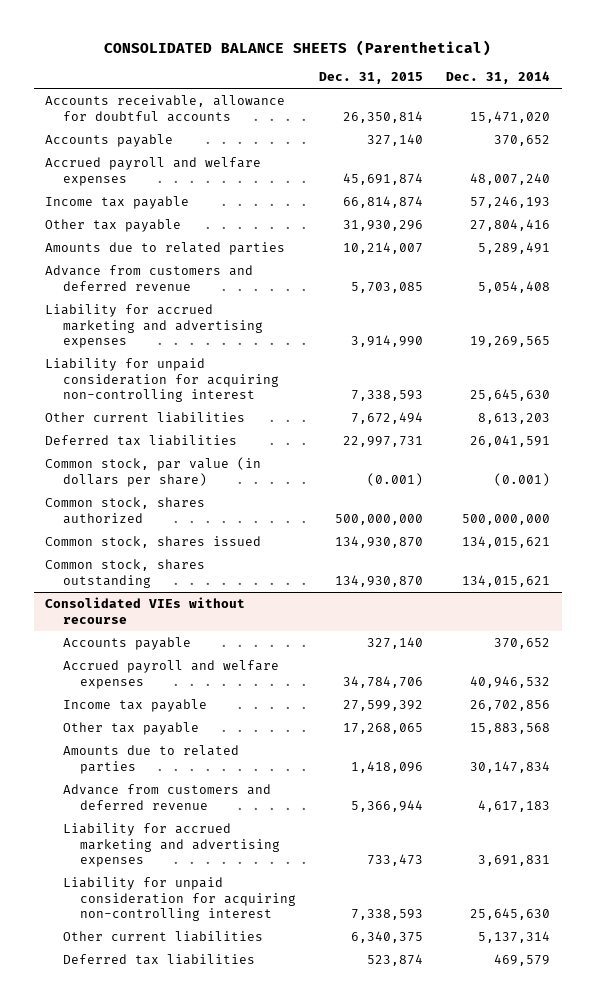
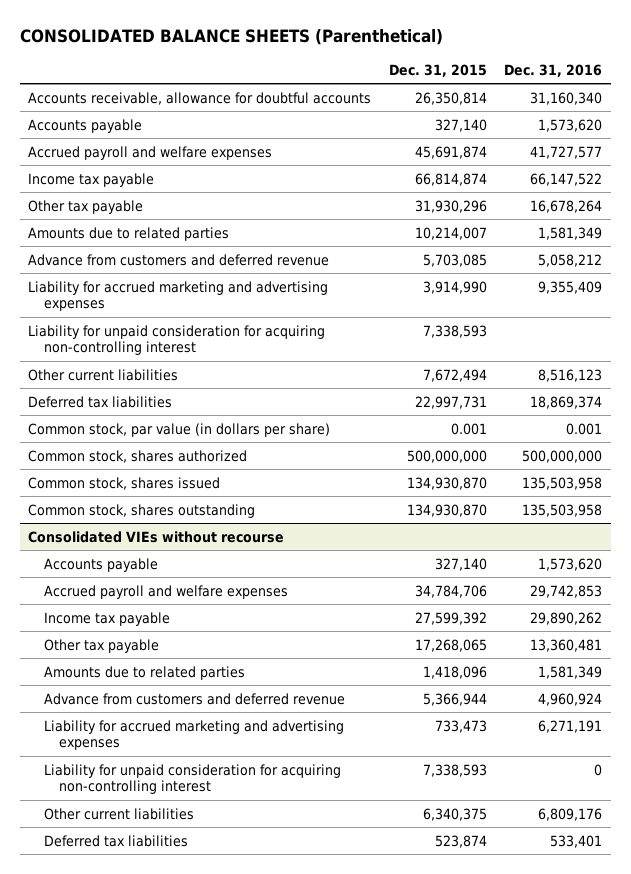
[446,71,551,85] Dec. 31, 2014 -> none
none -> [504,63,603,77] Dec. 31, 2016
[367,472,424,486] (0.001) -> [450,422,487,435] 0.001

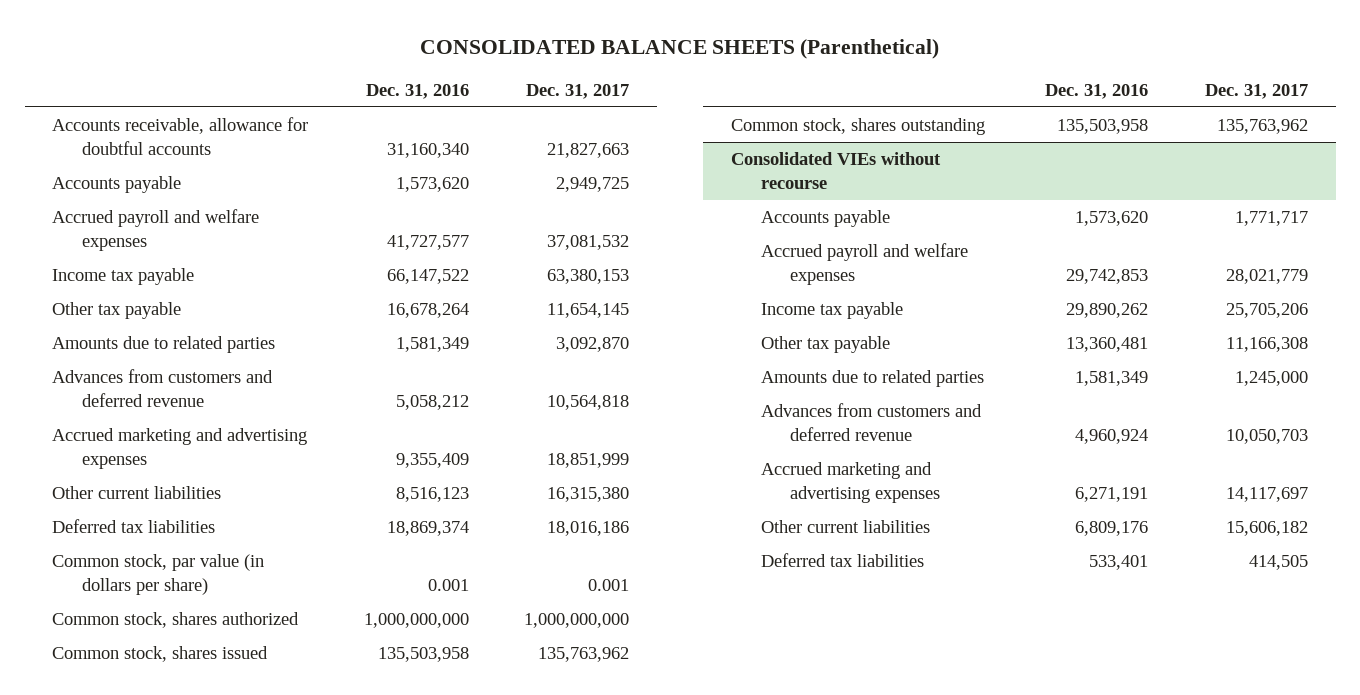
[388,63,487,77] Dec. 31, 2015 -> none
none -> [526,83,630,99] Dec. 31, 2017
[28,324,326,356] Liability for unpaid consideration for acquiring non-controlling interest -> none
[28,253,330,266] Advance from customers and deferred revenue -> [52,369,274,407] Advances from customers and deferred revenue
[28,280,329,312] Liability for accrued marketing and advertising expenses -> [52,428,308,469] Accrued marketing and advertising expenses
[522,449,603,463] 500,000,000 -> [363,613,469,629] 1,000,000,000
[43,763,341,795] Liability for unpaid consideration for acquiring non-controlling interest -> none
[43,692,345,705] Advance from customers and deferred revenue -> [760,403,982,441] Advances from customers and deferred revenue
[43,719,344,751] Liability for accrued marketing and advertising expenses -> [760,462,941,503] Accrued marketing and advertising expenses

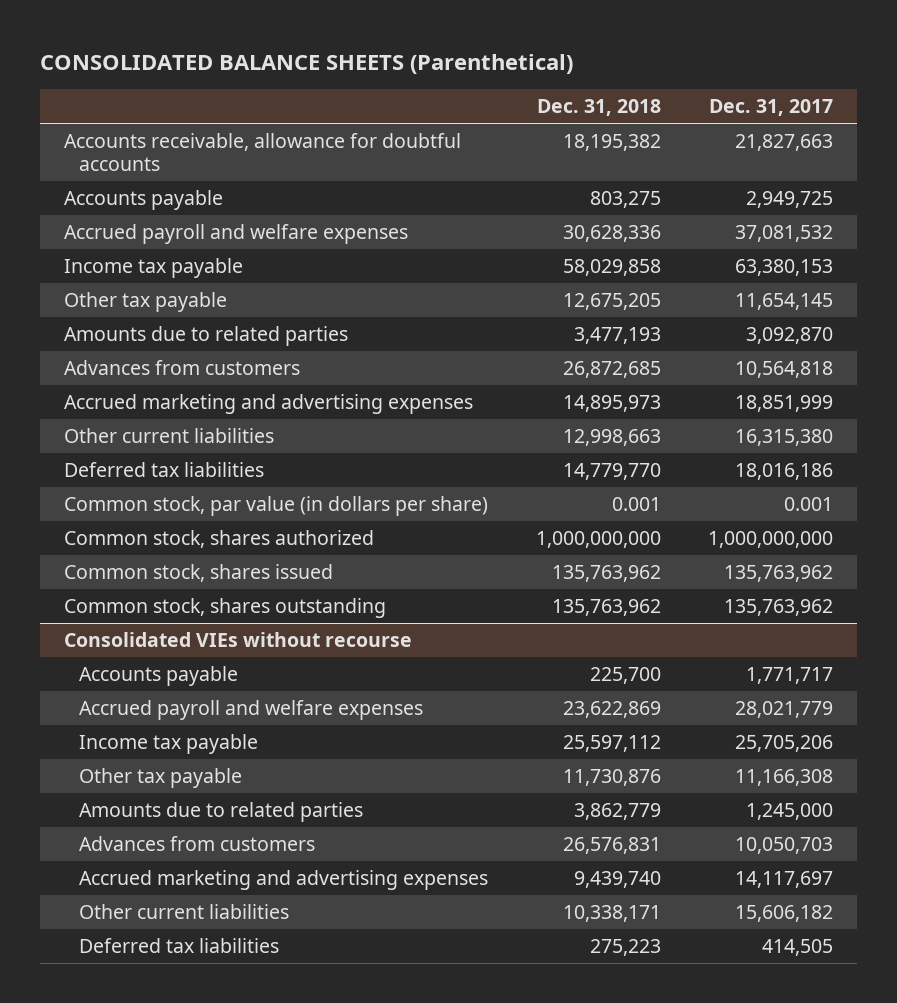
[365,83,469,99] Dec. 31, 2016 -> none
none -> [536,99,661,117] Dec. 31, 2018
[52,369,274,407] Advances from customers and deferred revenue -> [63,359,300,375] Advances from customers
[760,403,982,441] Advances from customers and deferred revenue -> [79,835,316,851] Advances from customers

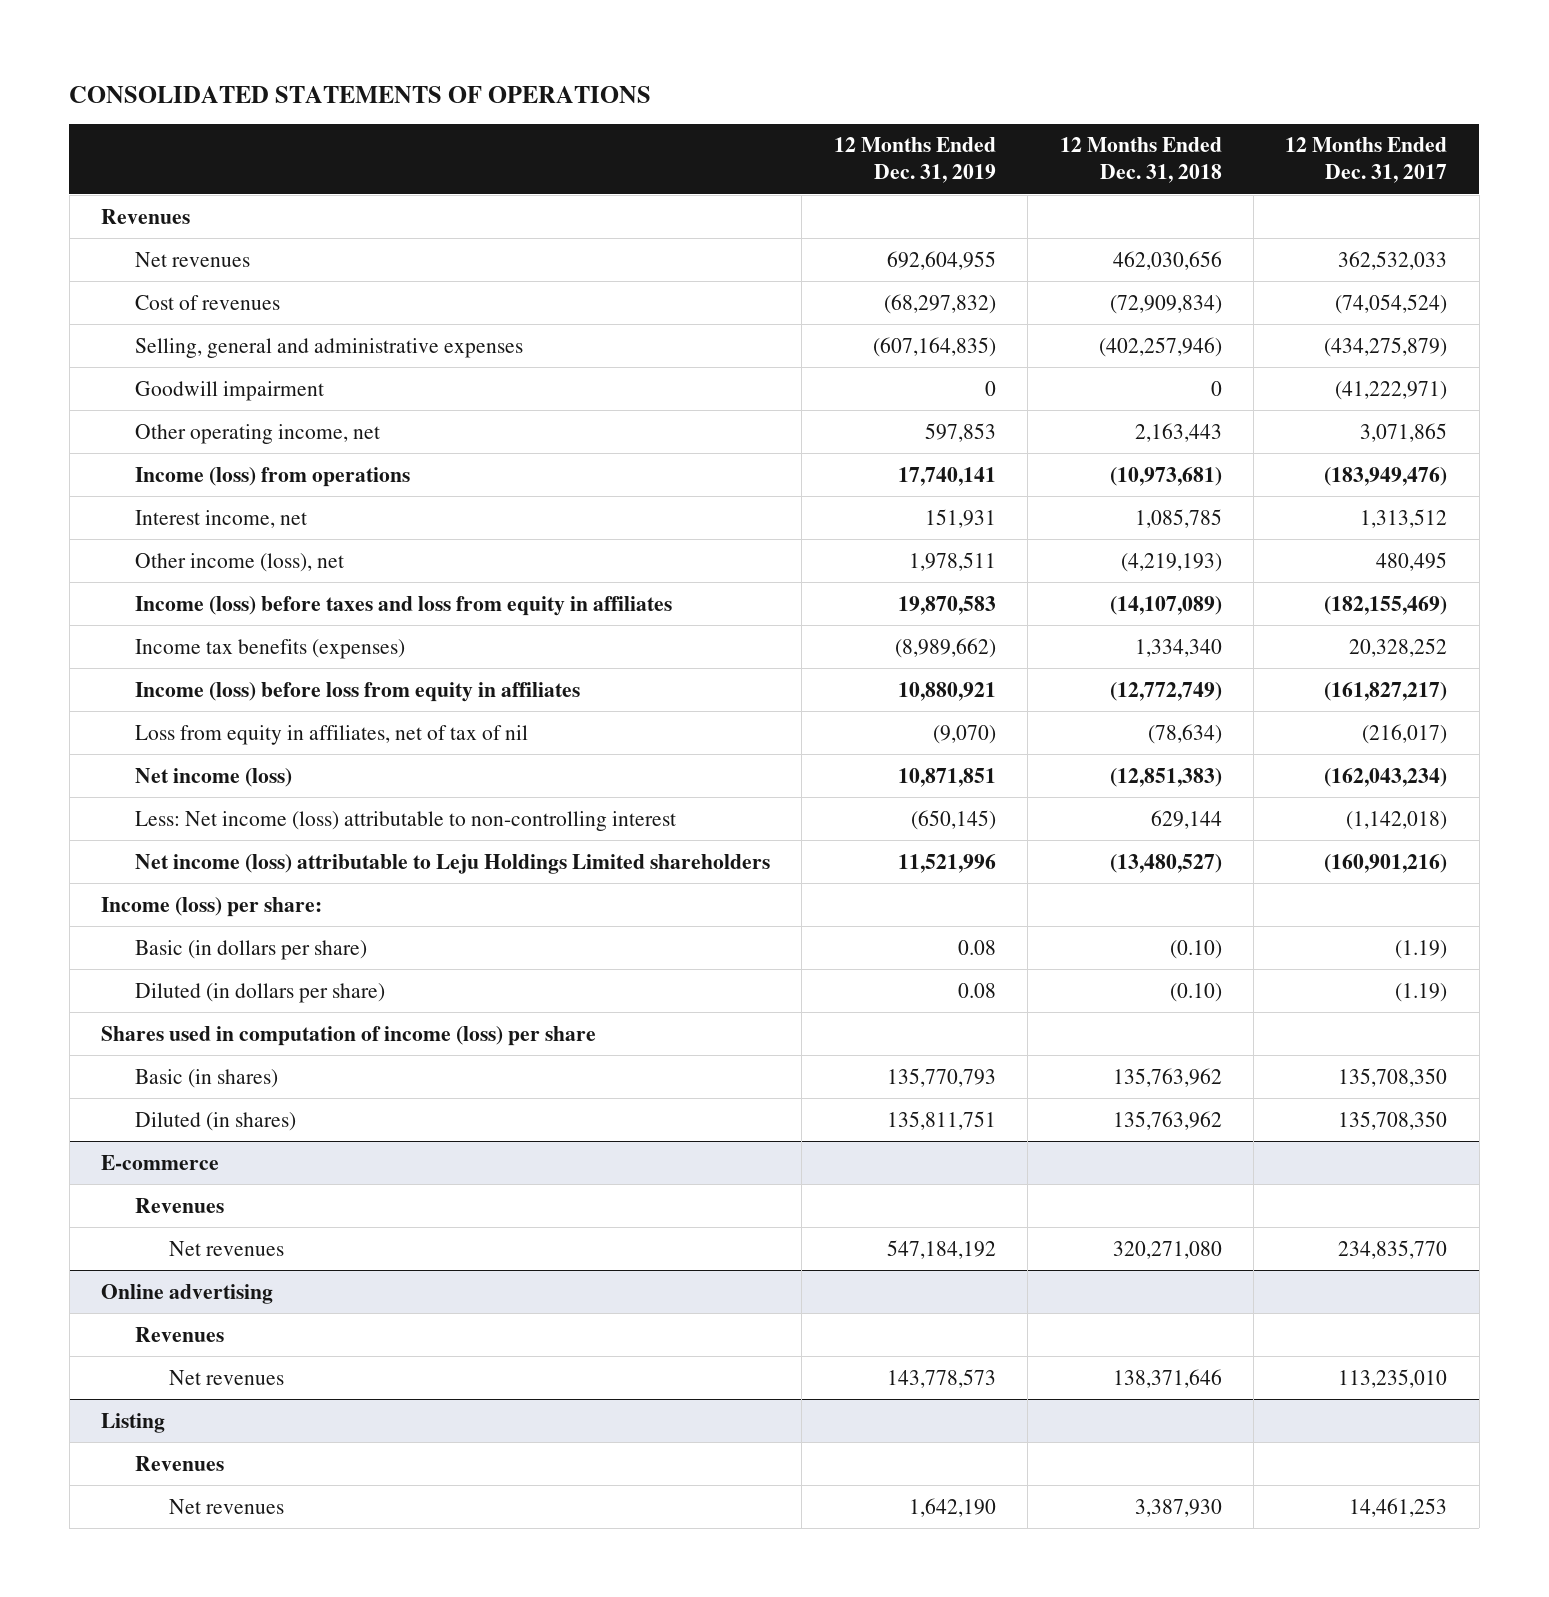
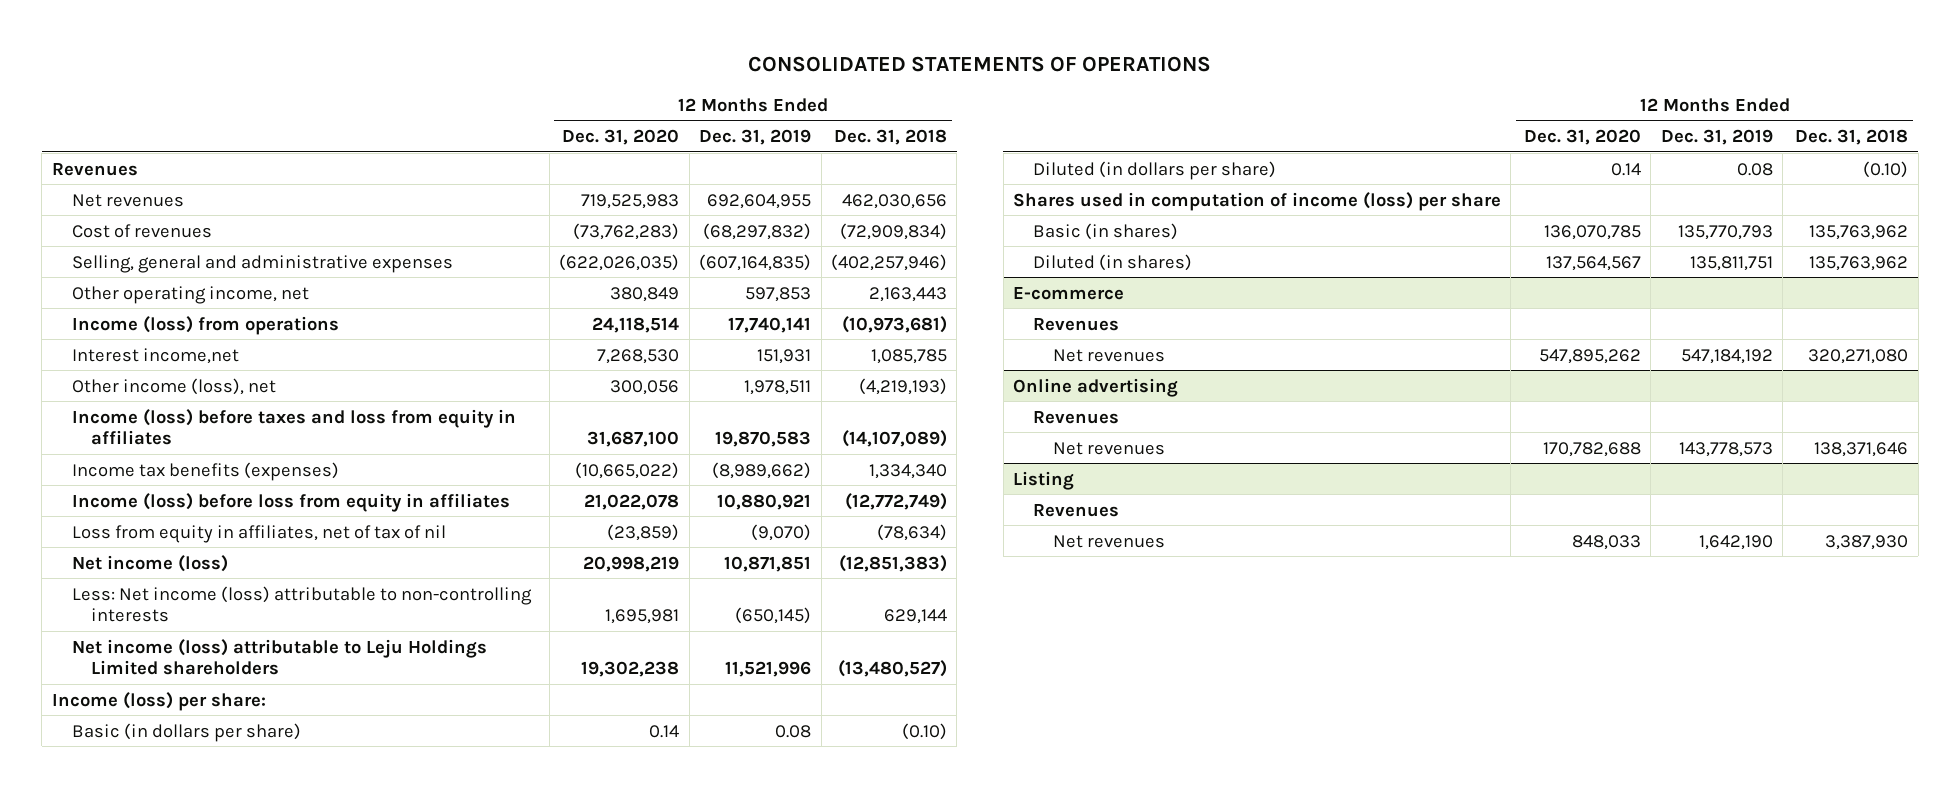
[1285,137,1448,184] 12 Months Ended Dec. 31, 2017 -> none
none -> [562,129,680,146] Dec. 31, 2020
[134,380,324,401] Goodwill impairment -> none
[134,509,307,528] Interest income, net -> [71,347,239,364] Interest income,net
[134,810,676,831] Less: Net income (loss) attributable to non-controlling interest -> [71,585,532,623] Less: Net income (loss) attributable to non-controlling interests

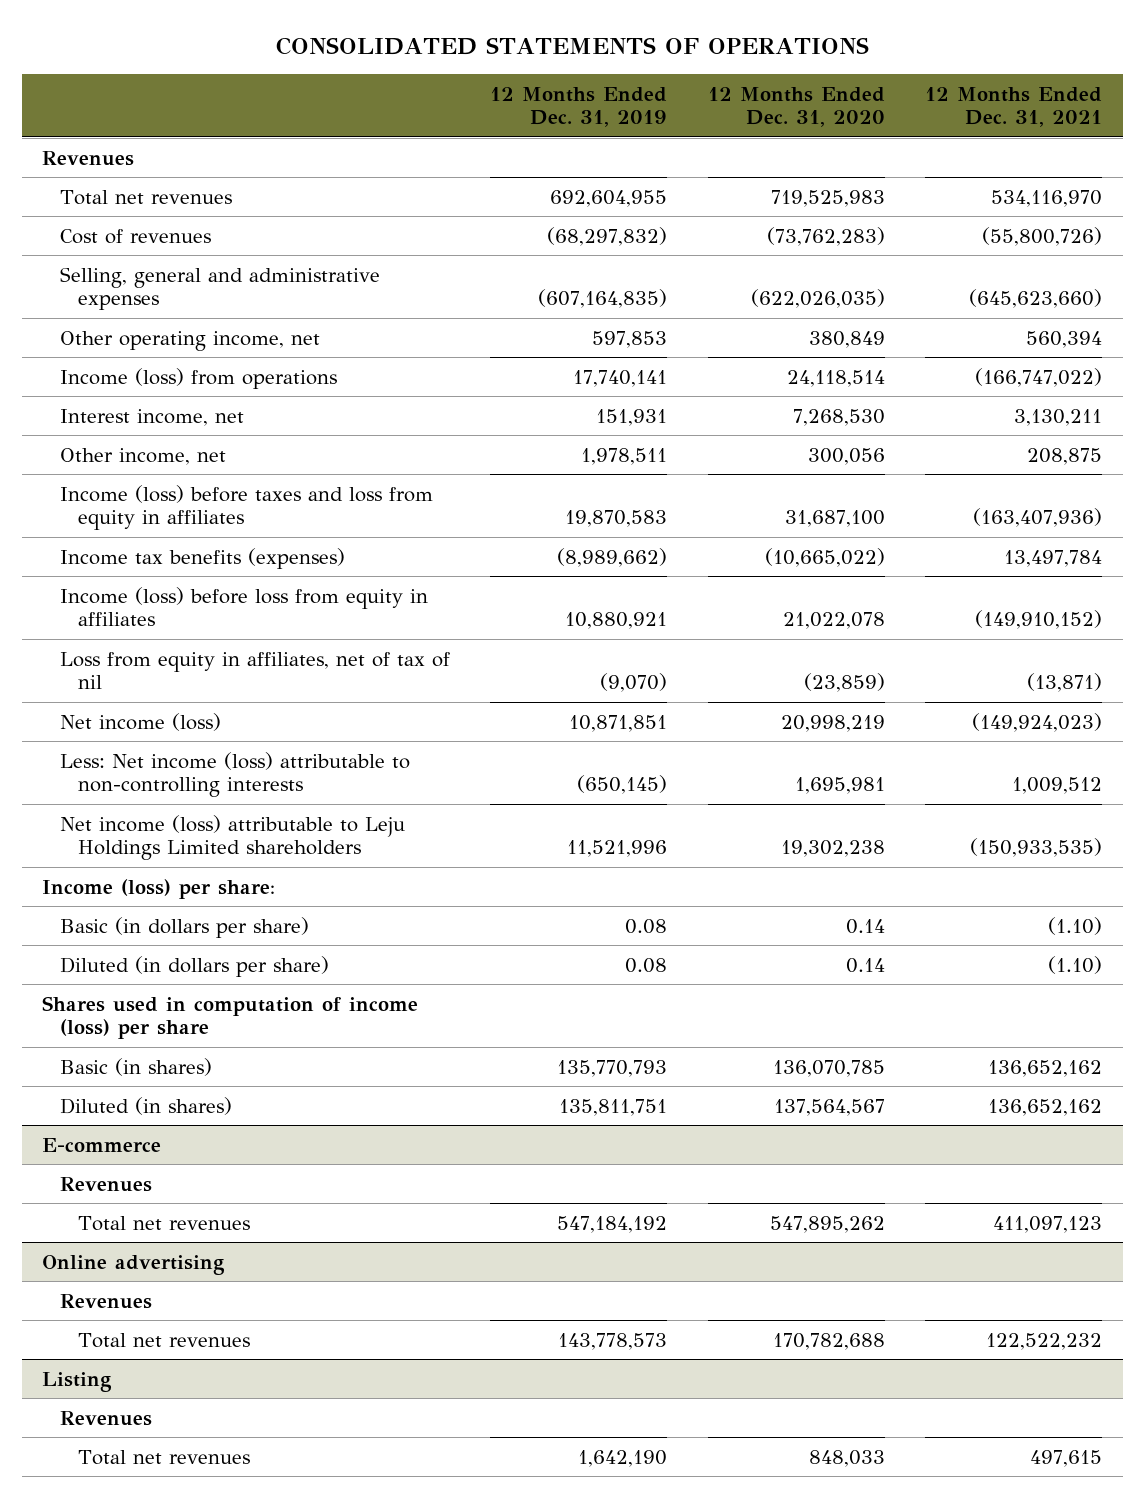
[833,129,947,146] Dec. 31, 2018 -> none
none -> [925,86,1103,128] 12 Months Ended Dec. 31, 2021
[71,193,184,207] Net revenues -> [59,189,232,205] Total net revenues
[71,347,239,364] Interest income,net -> [59,408,244,426] Interest income, net
[71,377,276,395] Other income (loss), net -> [59,447,226,465] Other income, net
[1052,348,1165,362] Net revenues -> [77,1215,250,1231] Total net revenues
[1052,441,1165,455] Net revenues -> [77,1332,250,1348] Total net revenues
[1052,534,1165,548] Net revenues -> [77,1449,250,1465] Total net revenues

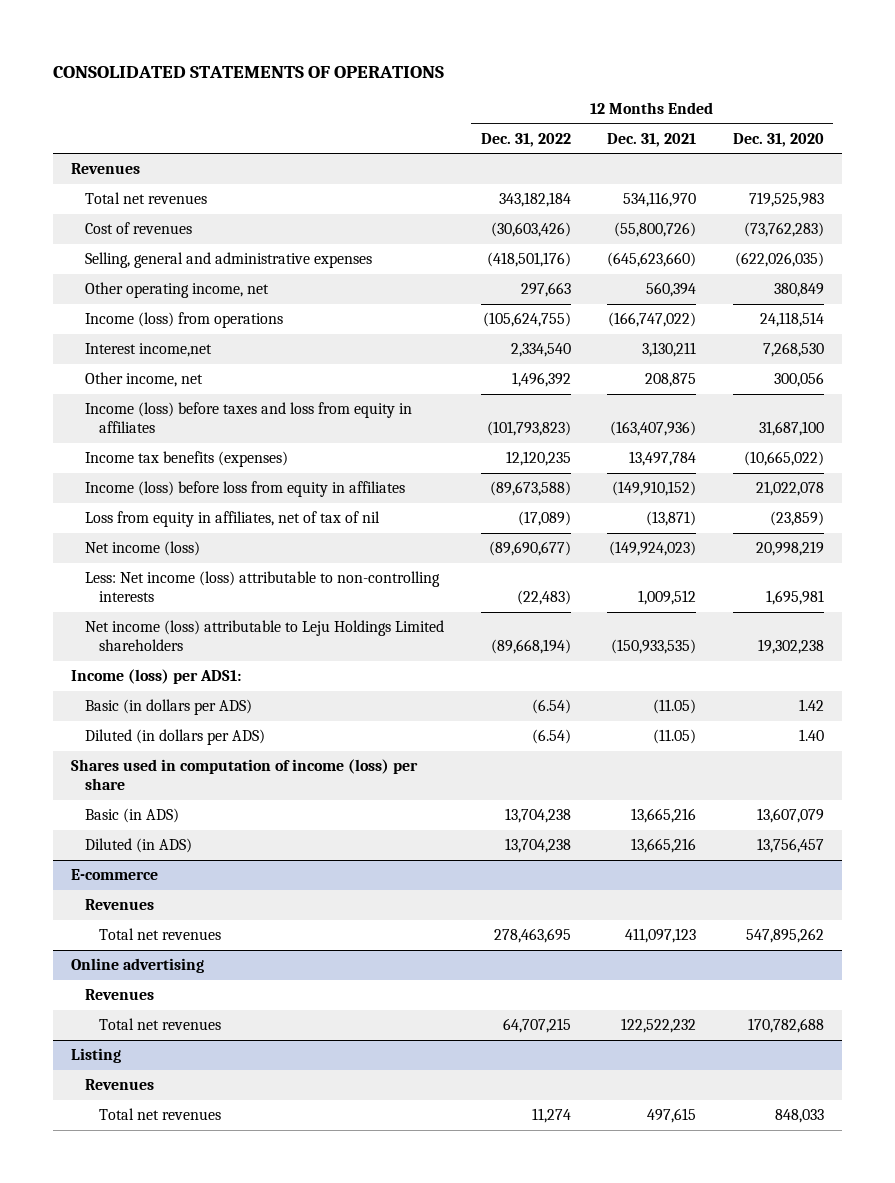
[490,86,668,128] 12 Months Ended Dec. 31, 2019 -> none
none -> [480,132,571,147] Dec. 31, 2022
[59,408,244,426] Interest income, net -> [85,343,213,358] Interest income,net
[42,878,276,899] Income (loss) per share: -> [71,669,242,685] Income (loss) per ADS1:
[59,916,309,938] Basic (in dollars per share) -> [85,699,253,716] Basic (in dollars per ADS)
[845,918,885,934] 0.14 -> [798,699,824,712] 1.42
[1048,916,1103,935] (1.10) -> [653,699,697,715] (11.05)
[59,955,329,977] Diluted (in dollars per share) -> [85,729,266,746] Diluted (in dollars per ADS)
[845,957,885,973] 0.14 -> [798,729,824,742] 1.40
[1048,955,1103,974] (1.10) -> [653,729,697,745] (11.05)
[59,1057,212,1076] Basic (in shares) -> [85,808,180,824] Basic (in ADS)
[772,1059,885,1077] 136,070,785 -> [756,808,824,824] 13,607,079
[988,1059,1103,1077] 136,652,162 -> [631,808,697,824] 13,665,216
[59,1096,232,1115] Diluted (in shares) -> [85,838,193,854] Diluted (in ADS)
[773,1098,885,1116] 137,564,567 -> [756,838,824,854] 13,756,457
[988,1098,1103,1116] 136,652,162 -> [631,838,697,854] 13,665,216

